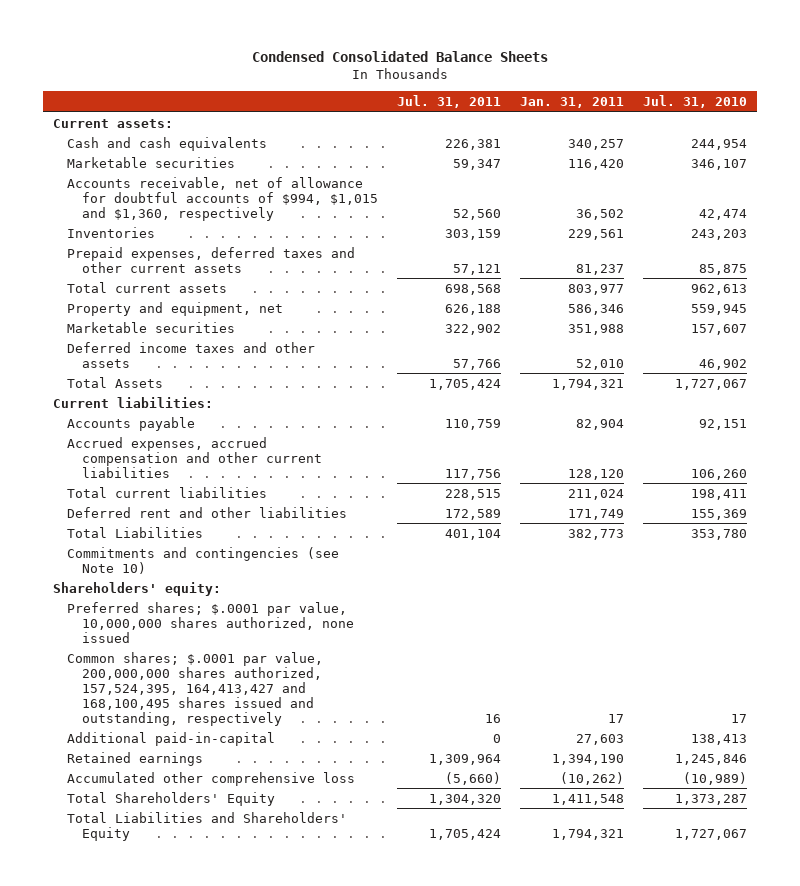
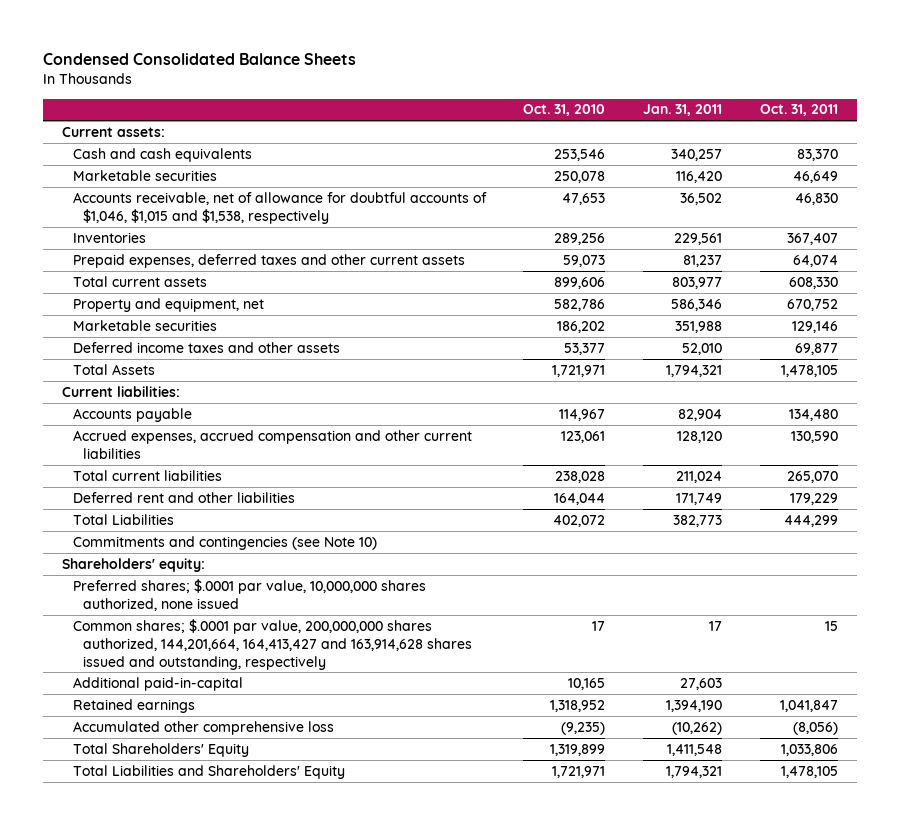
[396,94,501,108] Jul. 31, 2011 -> none
[643,94,748,108] Jul. 31, 2010 -> none
none -> [523,104,606,117] Oct. 31, 2010
none -> [760,104,839,117] Oct. 31, 2011
[67,176,378,221] Accounts receivable, net of allowance for doubtful accounts of $994, $1,015 and $1,360, respectively -> [72,191,487,224] Accounts receivable, net of allowance for doubtful accounts of $1,046, $1,015 and $1,538, respectively
[67,651,324,726] Common shares; $.0001 par value, 200,000,000 shares authorized, 157,524,395, 164,413,427 and 168,100,495 shares issued and outstanding, respectively -> [72,618,472,670] Common shares; $.0001 par value, 200,000,000 shares authorized, 144,201,664, 164,413,427 and 163,914,628 shares issued and outstanding, respectively

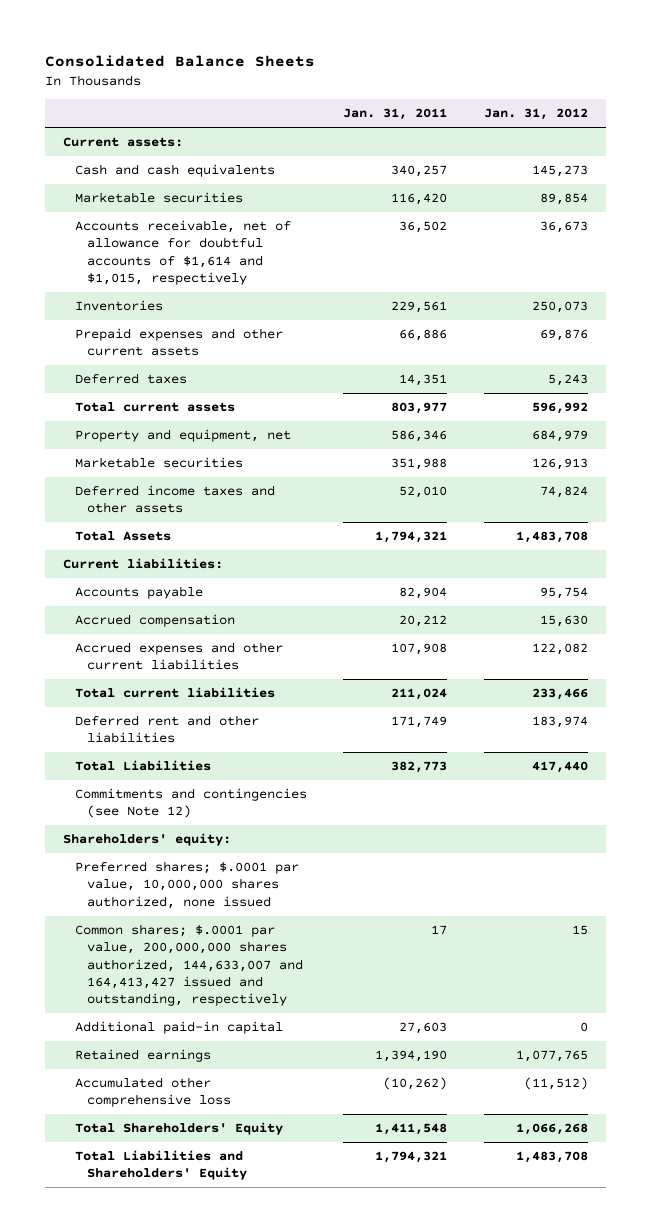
[43,53,357,66] Condensed Consolidated Balance Sheets -> [44,55,315,68] Consolidated Balance Sheets
[523,104,606,117] Oct. 31, 2010 -> none
[760,104,839,117] Oct. 31, 2011 -> none
none -> [484,108,589,121] Jan. 31, 2012
[72,191,487,224] Accounts receivable, net of allowance for doubtful accounts of $1,046, $1,015 and $1,538, respectively -> [74,220,291,285] Accounts receivable, net of allowance for doubtful accounts of $1,614 and $1,015, respectively
[72,253,465,268] Prepaid expenses, deferred taxes and other current assets -> [74,328,283,357] Prepaid expenses and other current assets
[683,254,723,267] 81,237 -> [399,329,448,342] 66,886
none -> [74,373,187,385] Deferred taxes
none -> [74,614,235,628] Accrued compensation
[72,429,472,459] Accrued expenses, accrued compensation and other current liabilities -> [74,642,283,671] Accrued expenses and other current liabilities
[677,430,723,443] 128,120 -> [391,643,448,656] 107,908
[72,535,377,550] Commitments and contingencies (see Note 10) -> [74,788,307,819] Commitments and contingencies (see Note 12)
[72,618,472,670] Common shares; $.0001 par value, 200,000,000 shares authorized, 144,201,664, 164,413,427 and 163,914,628 shares issued and outstanding, respectively -> [74,924,303,1007] Common shares; $.0001 par value, 200,000,000 shares authorized, 144,633,007 and 164,413,427 issued and outstanding, respectively
[72,676,243,691] Additional paid-in-capital -> [74,1021,283,1035] Additional paid-in capital

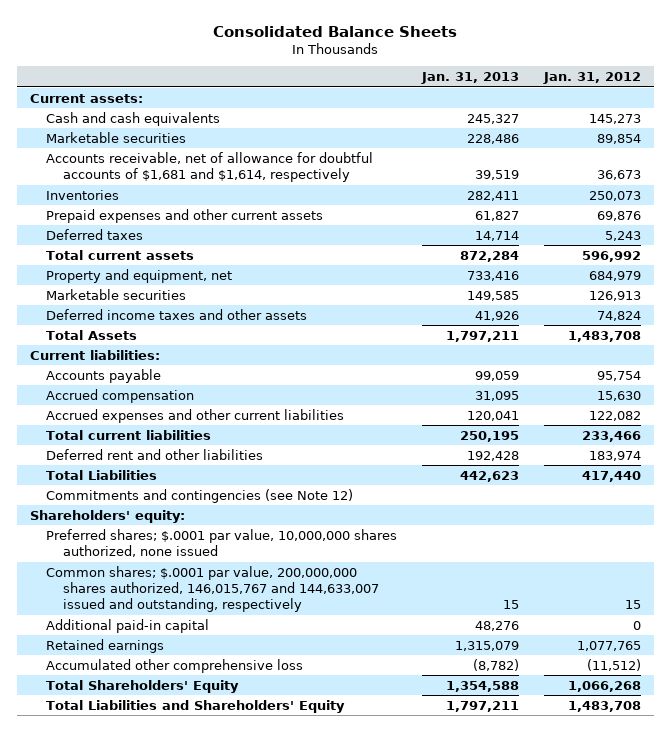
[343,108,448,121] Jan. 31, 2011 -> none
none -> [421,72,520,85] Jan. 31, 2013
[74,220,291,285] Accounts receivable, net of allowance for doubtful accounts of $1,614 and $1,015, respectively -> [46,151,374,183] Accounts receivable, net of allowance for doubtful accounts of $1,681 and $1,614, respectively
[74,924,303,1007] Common shares; $.0001 par value, 200,000,000 shares authorized, 144,633,007 and 164,413,427 issued and outstanding, respectively -> [46,565,380,613] Common shares; $.0001 par value, 200,000,000 shares authorized, 146,015,767 and 144,633,007 issued and outstanding, respectively

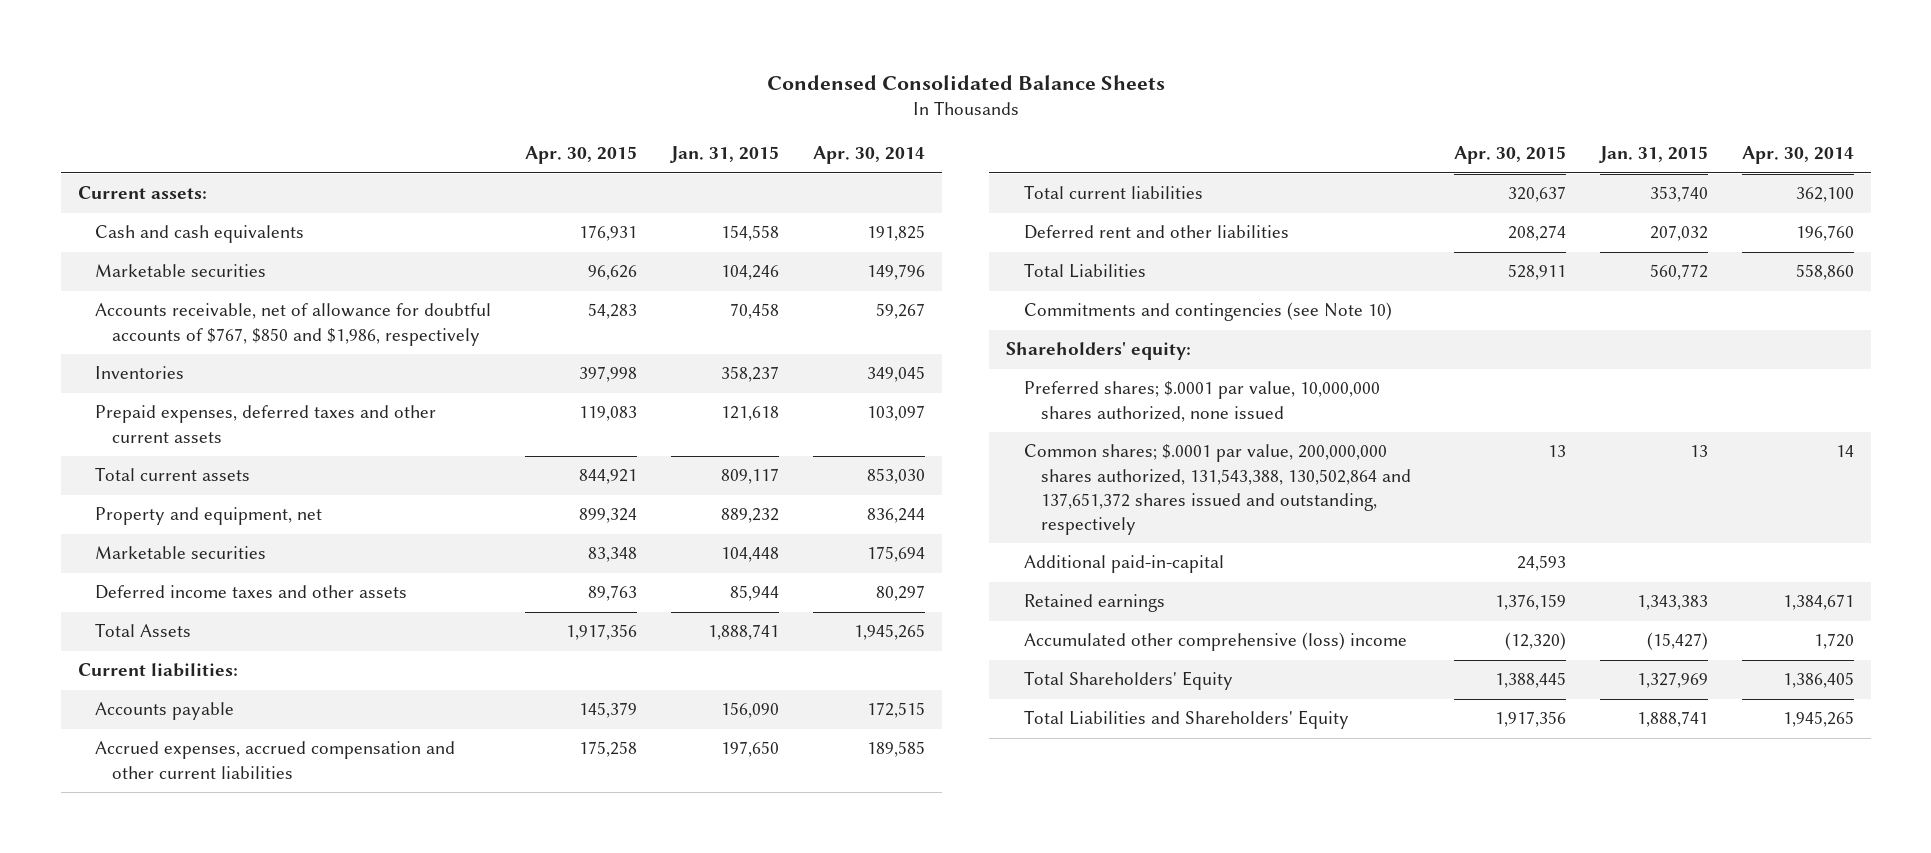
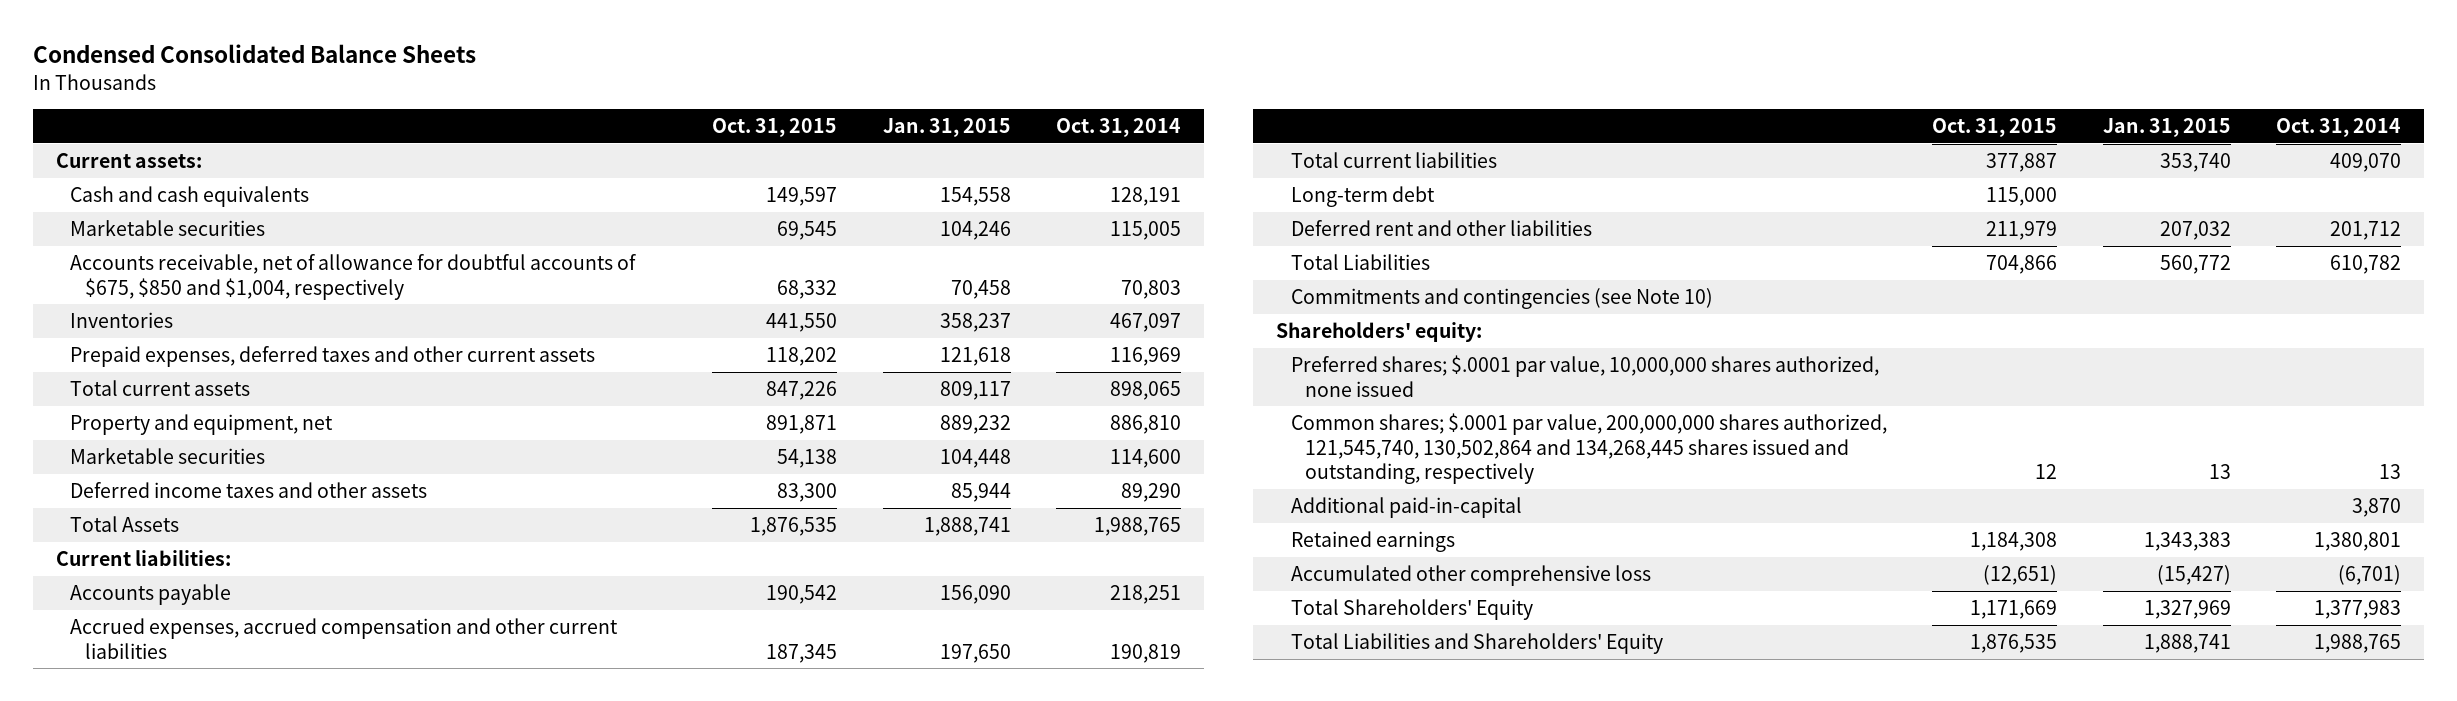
[525,146,638,165] Apr. 30, 2015 -> none
[813,146,926,165] Apr. 30, 2014 -> none
none -> [712,118,838,138] Oct. 31, 2015
none -> [1056,118,1182,138] Oct. 31, 2014
[95,303,492,346] Accounts receivable, net of allowance for doubtful accounts of $767, $850 and $1,986, respectively -> [70,253,637,300] Accounts receivable, net of allowance for doubtful accounts of $675, $850 and $1,004, respectively
none -> [1290,185,1435,207] Long-term debt
[1023,444,1411,536] Common shares; $.0001 par value, 200,000,000 shares authorized, 131,543,388, 130,502,864 and 137,651,372 shares issued and outstanding, respectively -> [1290,412,1887,485] Common shares; $.0001 par value, 200,000,000 shares authorized, 121,545,740, 130,502,864 and 134,268,445 shares issued and outstanding, respectively
[1023,632,1407,652] Accumulated other comprehensive (loss) income -> [1290,564,1651,586] Accumulated other comprehensive loss

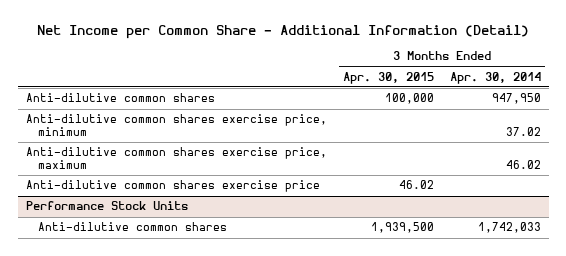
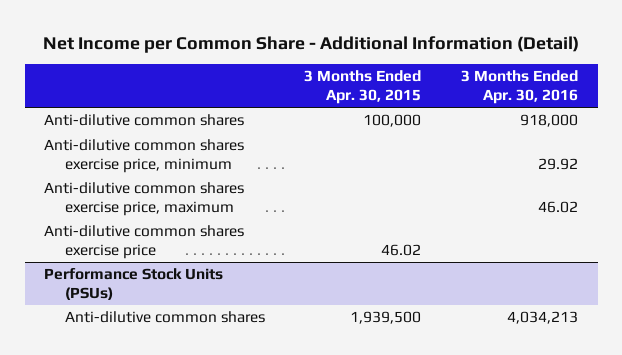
[449,71,541,84] Apr. 30, 2014 -> none
none -> [460,70,578,105] 3 Months Ended Apr. 30, 2016
[25,201,188,211] Performance Stock Units -> [44,268,224,300] Performance Stock Units (PSUs)

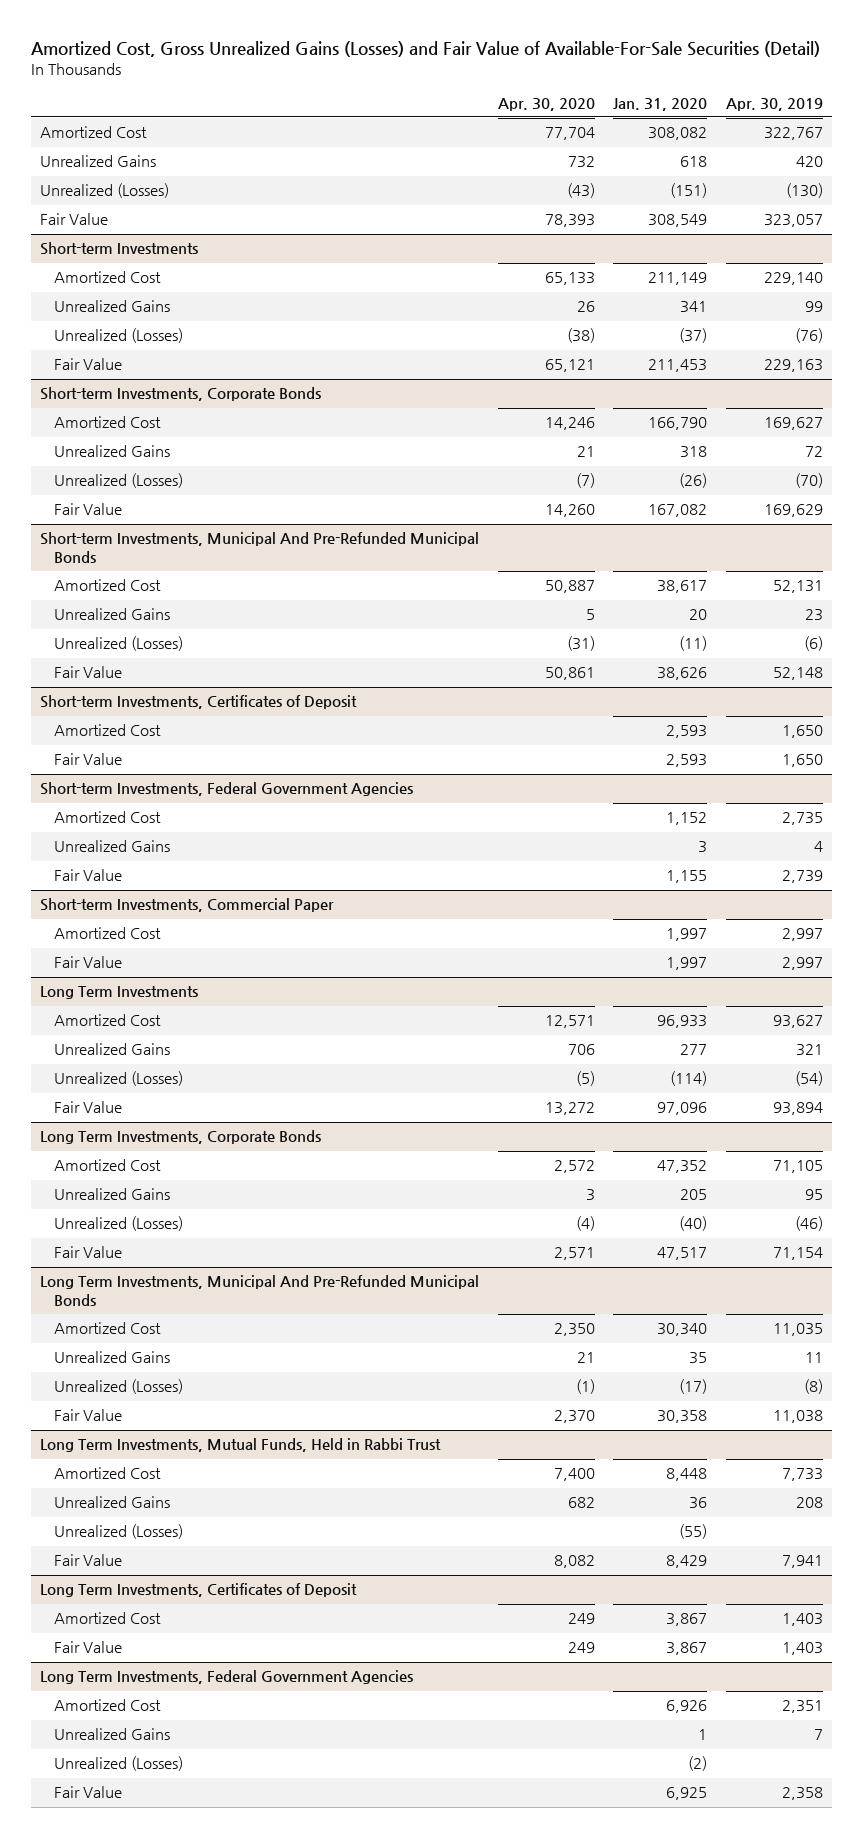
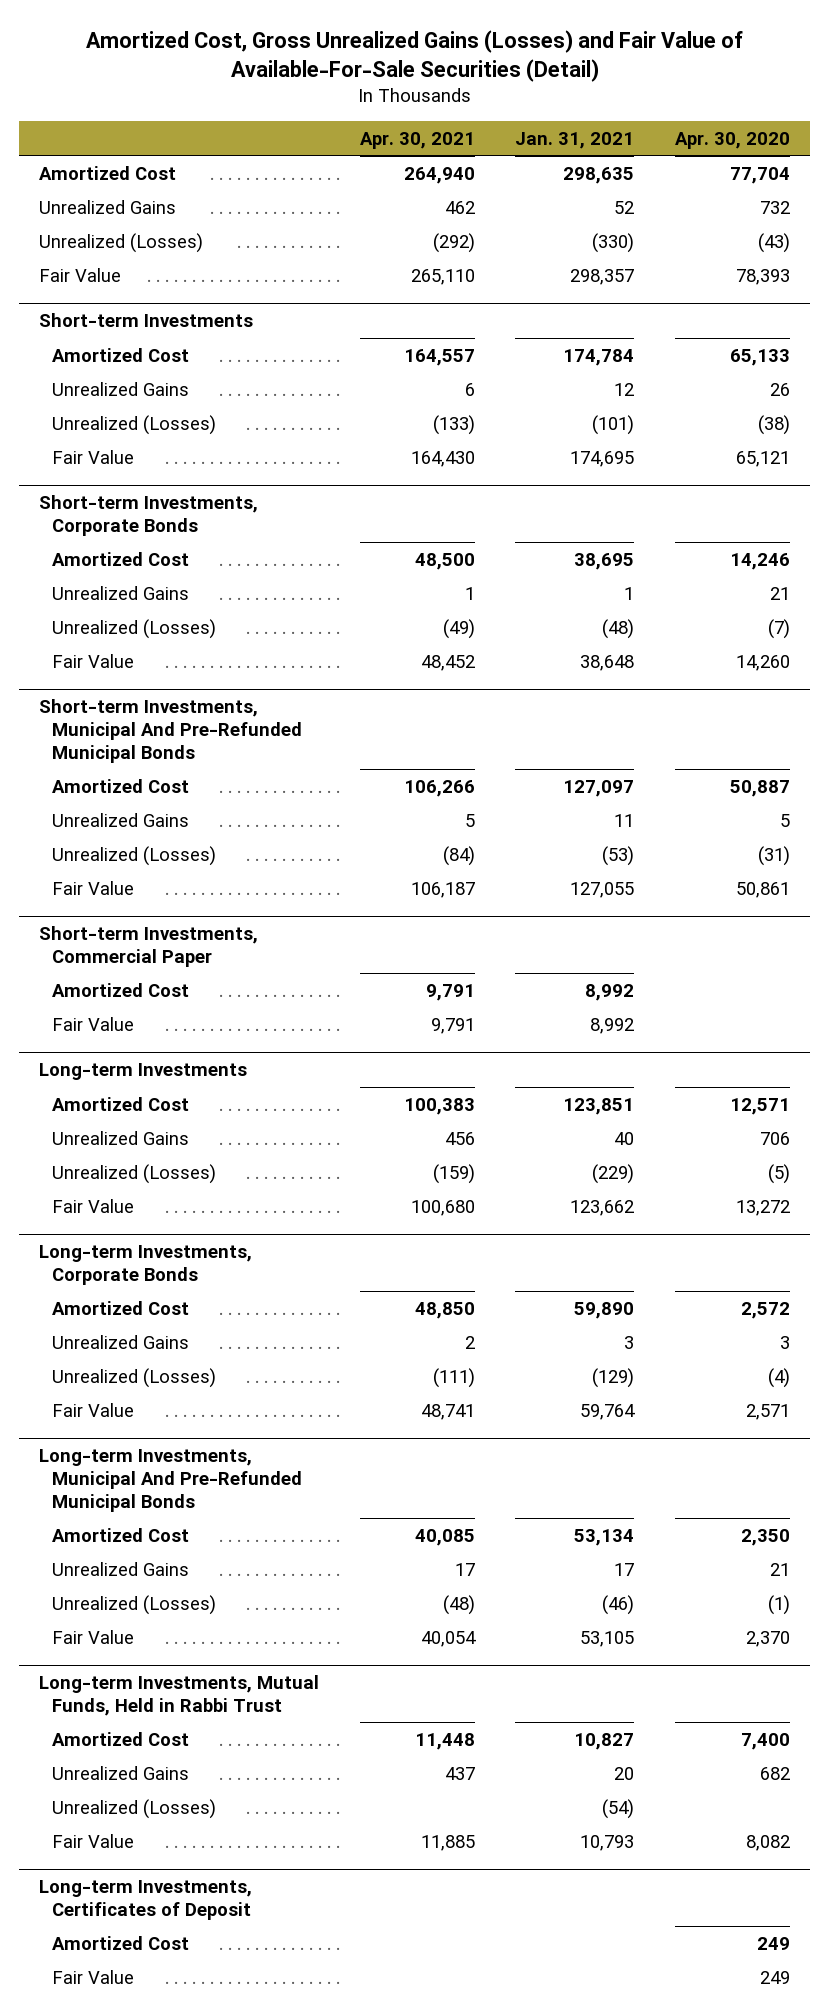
[613,97,708,111] Jan. 31, 2020 -> none
[725,97,823,111] Apr. 30, 2019 -> none
none -> [359,131,475,149] Apr. 30, 2021
none -> [515,131,635,149] Jan. 31, 2021
[40,695,358,710] Short-term Investments, Certificates of Deposit -> none
[53,724,161,737] Amortized Cost -> none
[53,753,122,766] Fair Value -> none
[40,782,414,797] Short-term Investments, Federal Government Agencies -> none
[53,811,161,824] Amortized Cost -> none
[53,840,170,853] Unrealized Gains -> none
[53,869,122,882] Fair Value -> none
[40,986,199,1000] Long Term Investments -> [39,1063,248,1081] Long-term Investments
[40,1130,322,1145] Long Term Investments, Corporate Bonds -> [39,1245,253,1285] Long-term Investments, Corporate Bonds
[40,1275,480,1306] Long Term Investments, Municipal And Pre-Refunded Municipal Bonds -> [39,1449,303,1512] Long-term Investments, Municipal And Pre-Refunded Municipal Bonds
[40,1438,442,1453] Long Term Investments, Mutual Funds, Held in Rabbi Trust -> [39,1675,320,1716] Long-term Investments, Mutual Funds, Held in Rabbi Trust
[40,1583,358,1598] Long Term Investments, Certificates of Deposit -> [39,1880,253,1920] Long-term Investments, Certificates of Deposit
[40,1670,414,1685] Long Term Investments, Federal Government Agencies -> none
[53,1699,161,1712] Amortized Cost -> none
[53,1728,170,1741] Unrealized Gains -> none
[53,1756,183,1772] Unrealized (Losses) -> none
[53,1786,122,1799] Fair Value -> none

